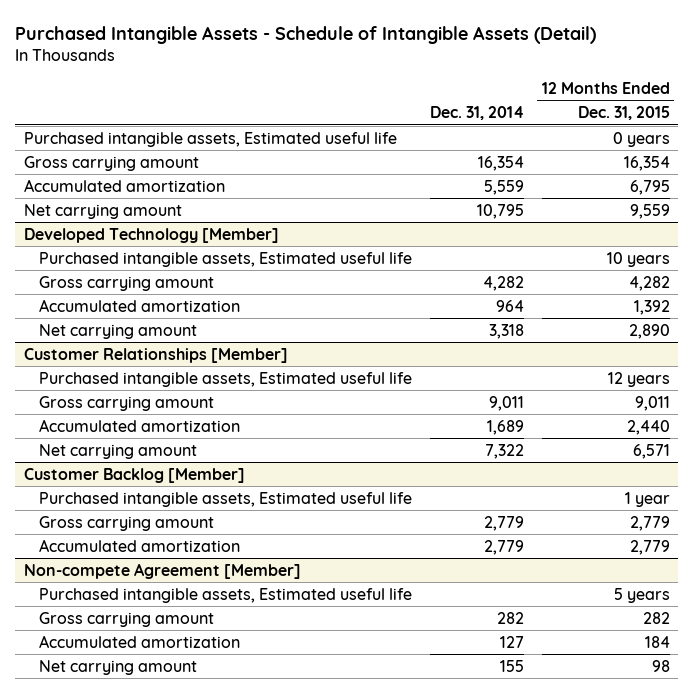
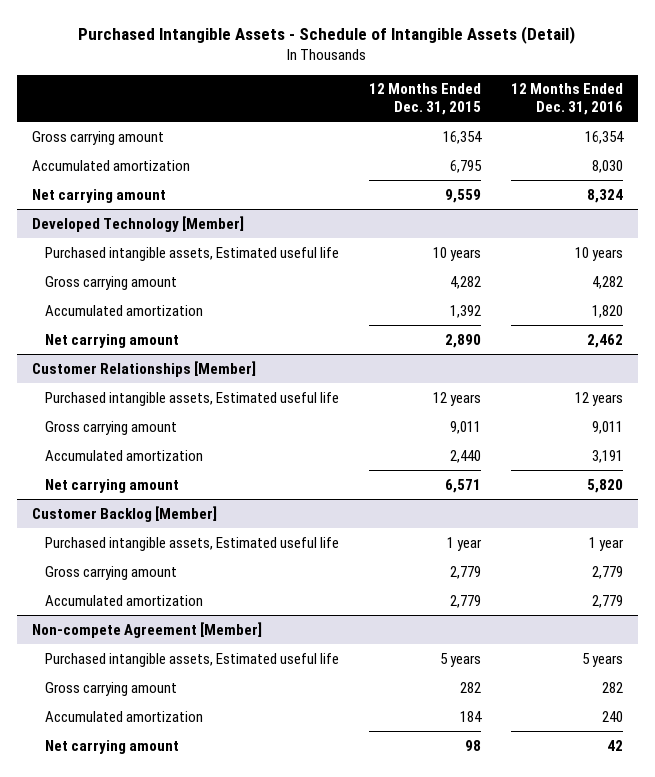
[430,106,525,121] Dec. 31, 2014 -> none
none -> [510,83,623,115] 12 Months Ended Dec. 31, 2016
[23,131,397,147] Purchased intangible assets, Estimated useful life -> none

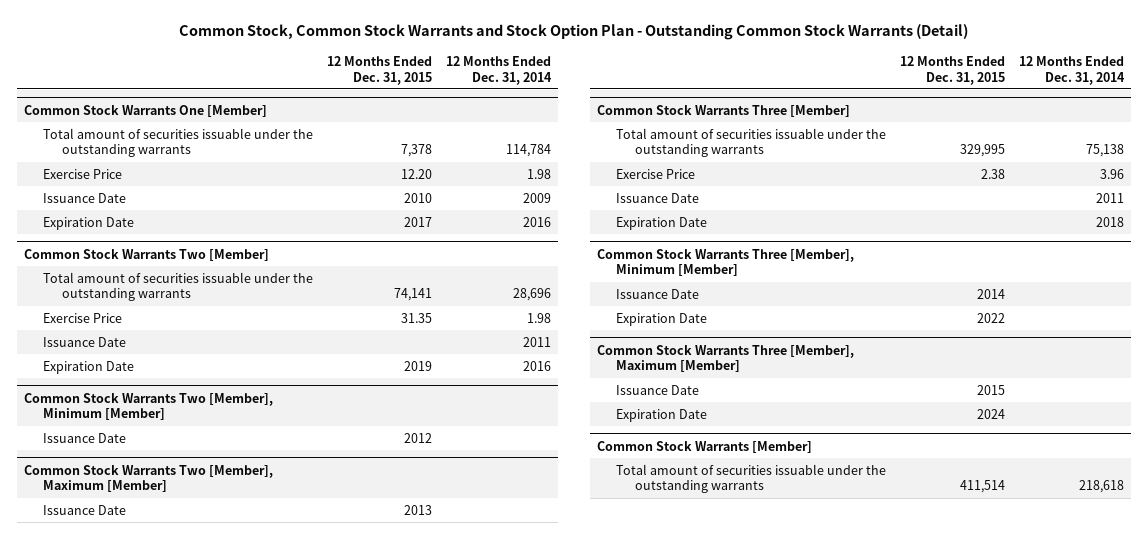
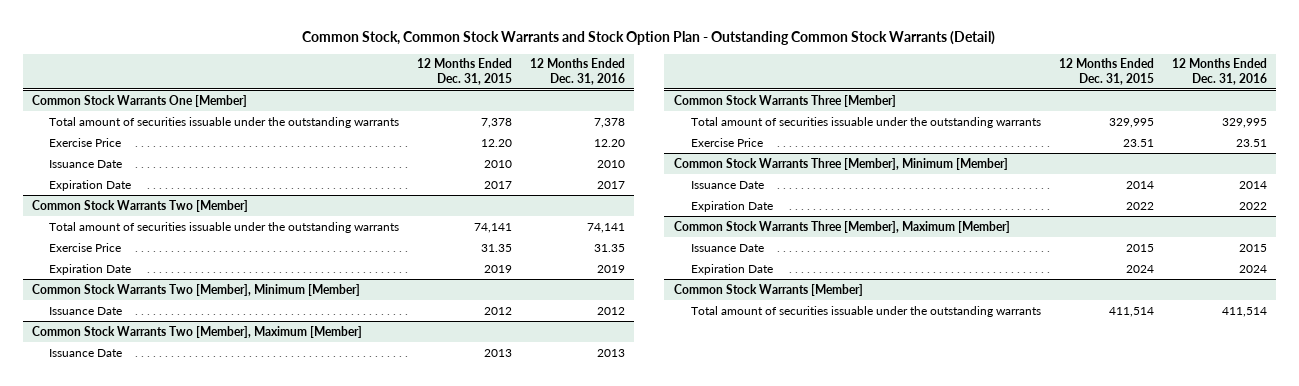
[446,55,553,85] 12 Months Ended Dec. 31, 2014 -> none
none -> [530,58,626,85] 12 Months Ended Dec. 31, 2016
[42,336,126,347] Issuance Date -> none
[616,192,700,203] Issuance Date -> none
[616,216,708,230] Expiration Date -> none
[981,168,1006,179] 2.38 -> [1122,138,1154,147] 23.51

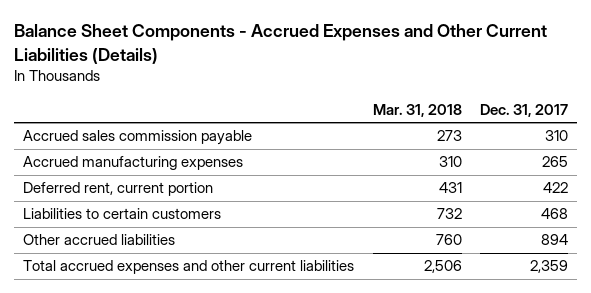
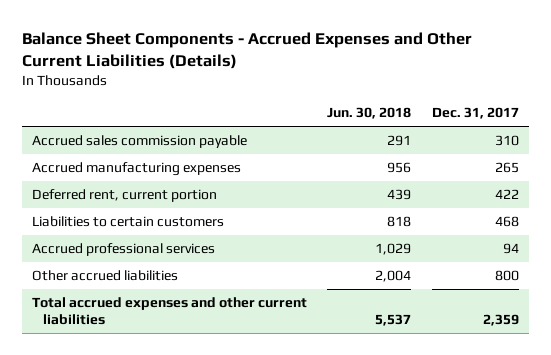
[372,103,462,117] Mar. 31, 2018 -> none
none -> [327,107,412,120] Jun. 30, 2018
none -> [32,243,216,257] Accrued professional services
[541,234,569,246] 894 -> [494,270,519,282] 800

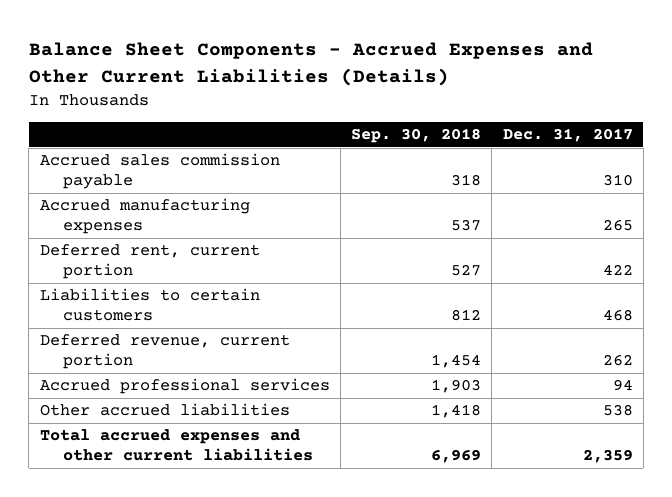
[327,107,412,120] Jun. 30, 2018 -> none
none -> [351,128,482,144] Sep. 30, 2018
none -> [39,334,290,370] Deferred revenue, current portion
[494,270,519,282] 800 -> [602,404,633,417] 538

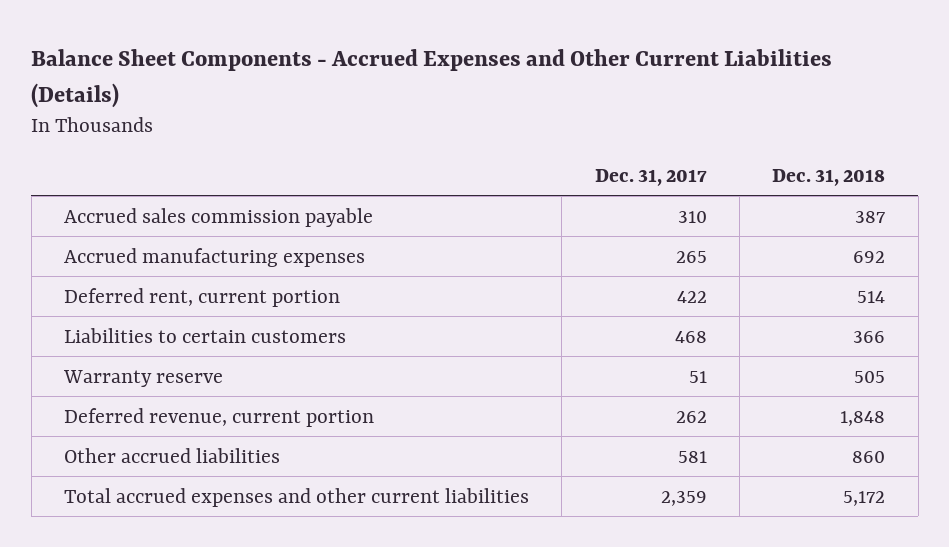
[351,128,482,144] Sep. 30, 2018 -> none
none -> [772,168,886,186] Dec. 31, 2018
none -> [62,369,223,387] Warranty reserve
[39,378,330,395] Accrued professional services -> none
[602,404,633,417] 538 -> [677,450,707,463] 581

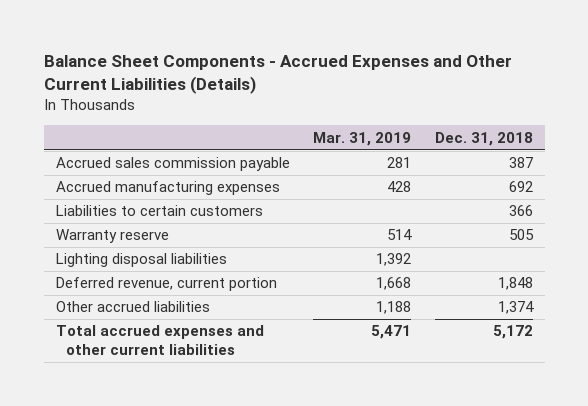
[594,168,707,186] Dec. 31, 2017 -> none
none -> [313,131,412,146] Mar. 31, 2019
[63,287,340,307] Deferred rent, current portion -> none
none -> [55,253,227,268] Lighting disposal liabilities
[852,450,886,463] 860 -> [497,301,534,315] 1,374

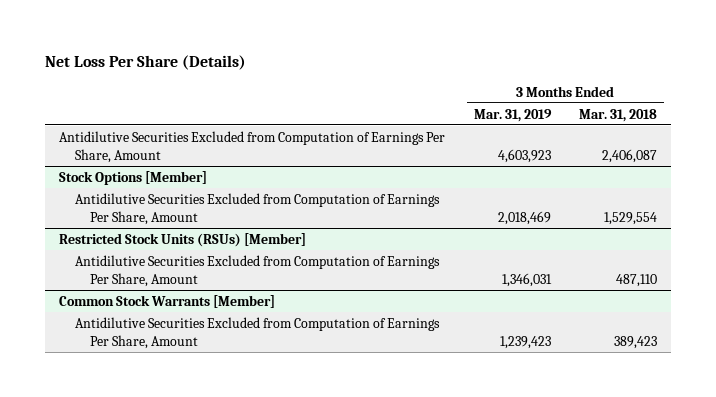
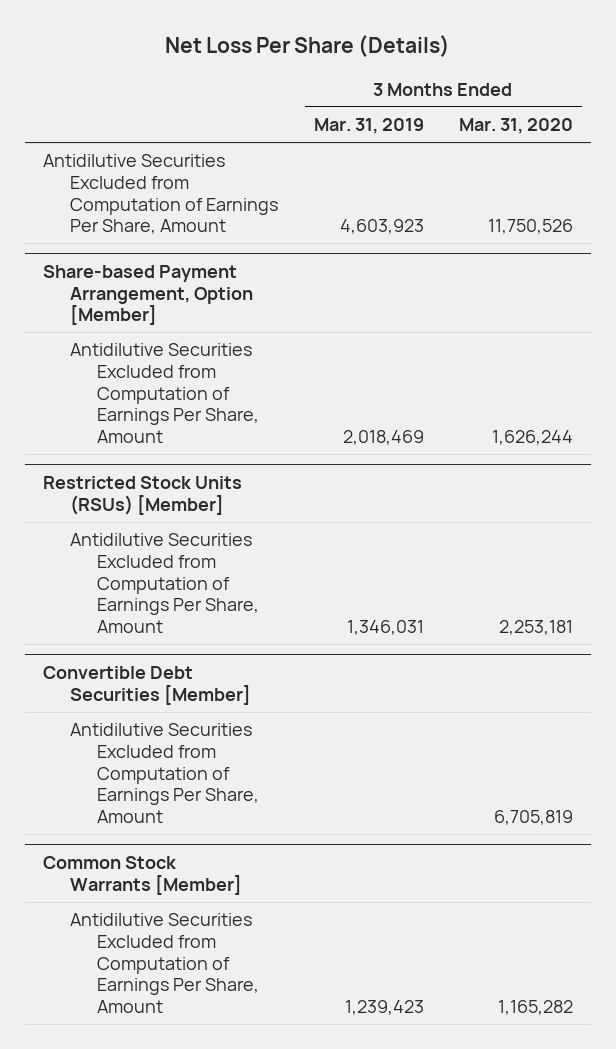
[578,108,657,122] Mar. 31, 2018 -> none
none -> [459,118,574,135] Mar. 31, 2020
[59,170,208,185] Stock Options [Member] -> [43,265,254,326] Share-based Payment Arrangement, Option [Member]
none -> [43,666,252,705] Convertible Debt Securities [Member]
none -> [70,723,260,823] Antidilutive Securities Excluded from Computation of Earnings Per Share, Amount

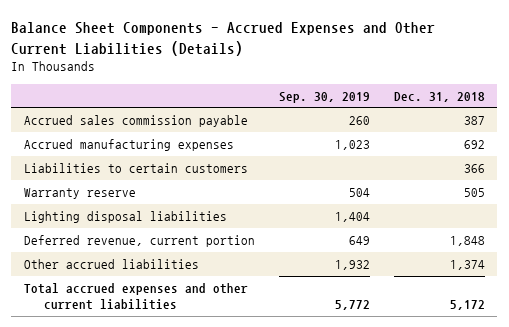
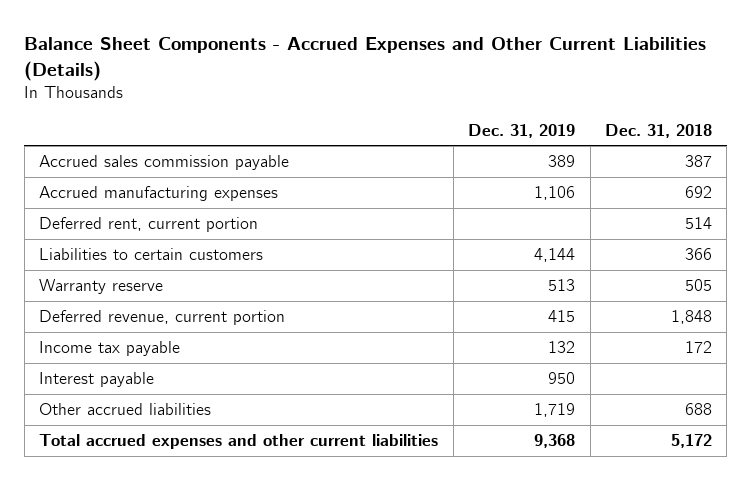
[278,91,370,103] Sep. 30, 2019 -> none
none -> [468,123,576,138] Dec. 31, 2019
none -> [39,217,259,233] Deferred rent, current portion
[23,211,227,224] Lighting disposal liabilities -> none
none -> [39,341,181,357] Income tax payable
none -> [39,372,155,388] Interest payable
[450,260,486,271] 1,374 -> [684,403,712,416] 688

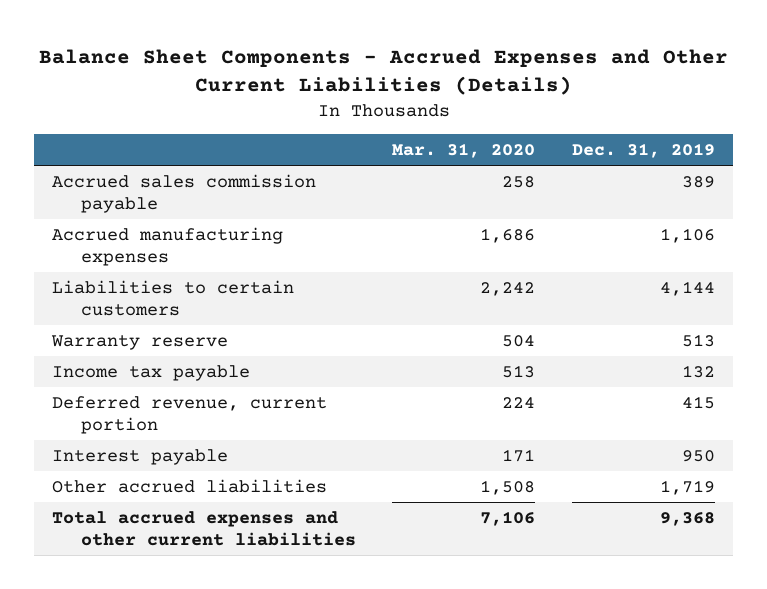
[604,123,712,138] Dec. 31, 2018 -> none
none -> [392,143,536,159] Mar. 31, 2020
[39,217,259,233] Deferred rent, current portion -> none
[39,310,286,326] Deferred revenue, current portion -> [52,395,328,435] Deferred revenue, current portion

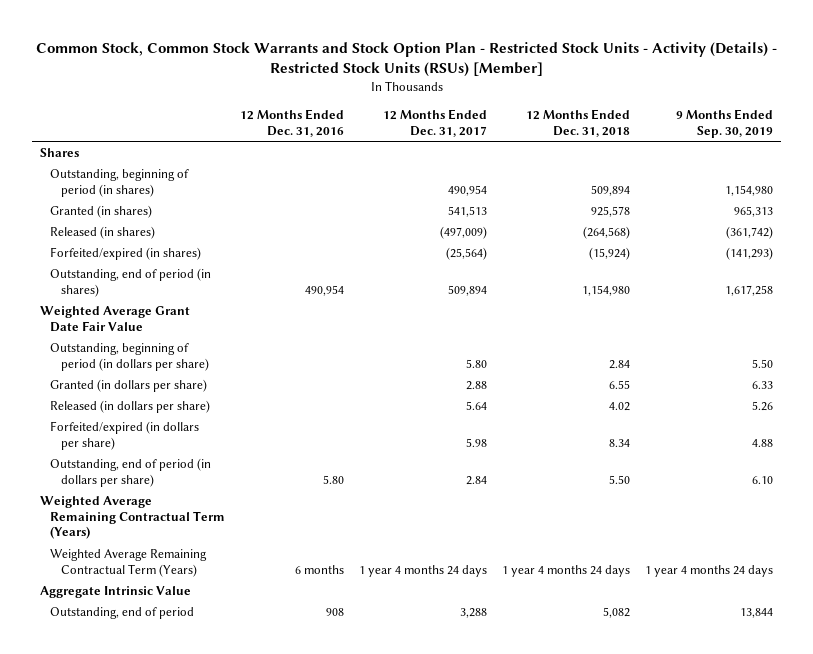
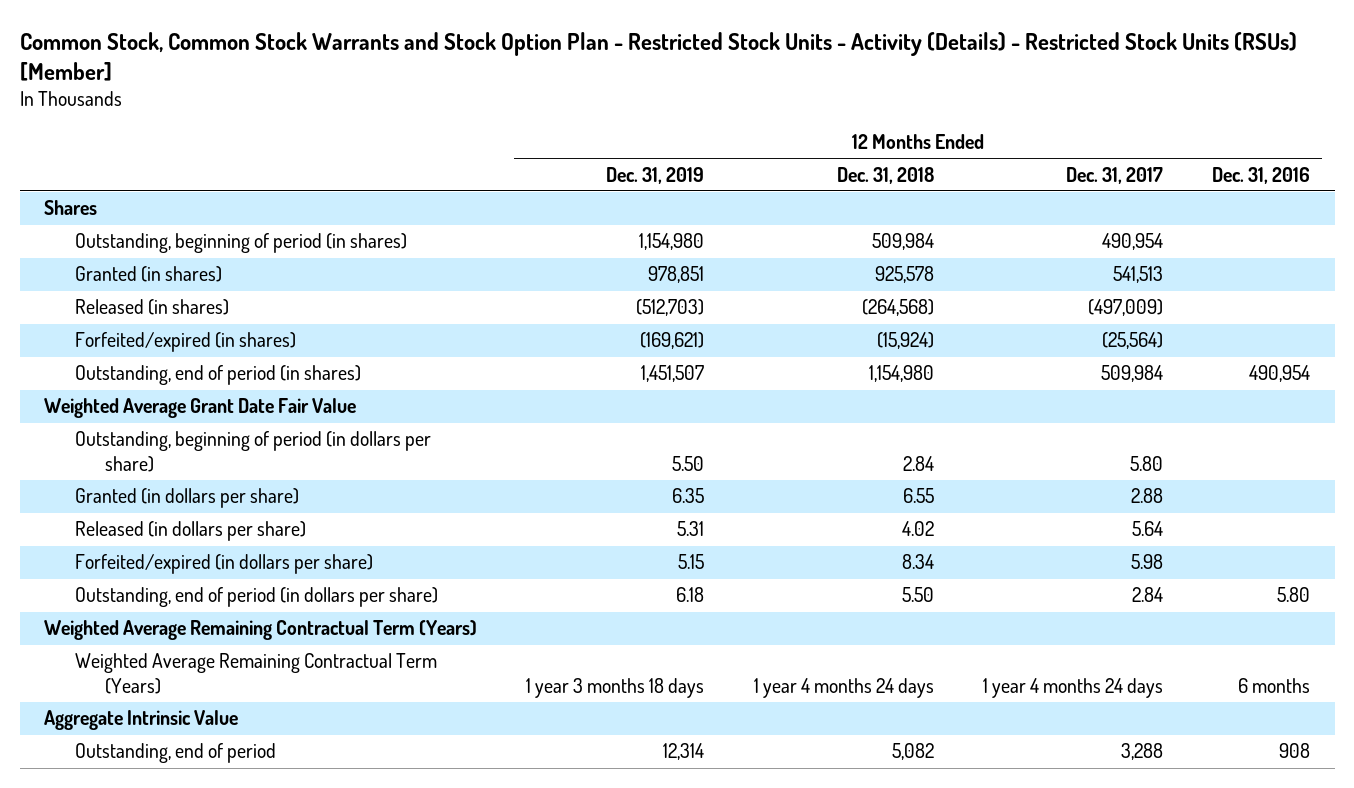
[676,109,774,138] 9 Months Ended Sep. 30, 2019 -> none
none -> [606,166,705,184] Dec. 31, 2019
[591,184,631,196] 509,894 -> [871,233,934,251] 509,984
[448,284,488,296] 509,894 -> [1100,365,1163,383] 509,984

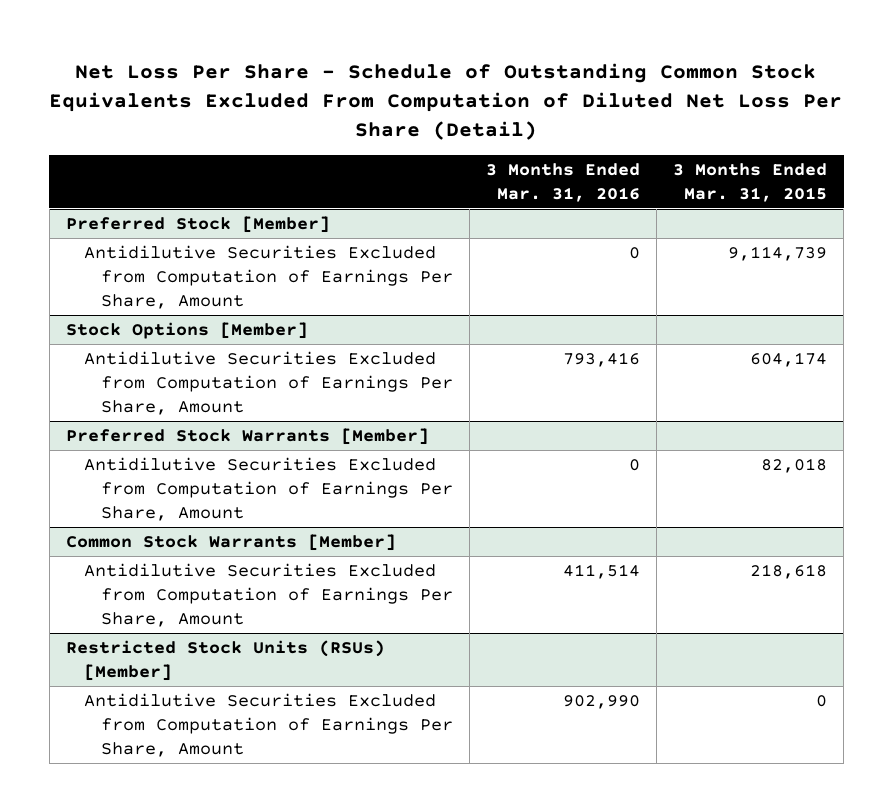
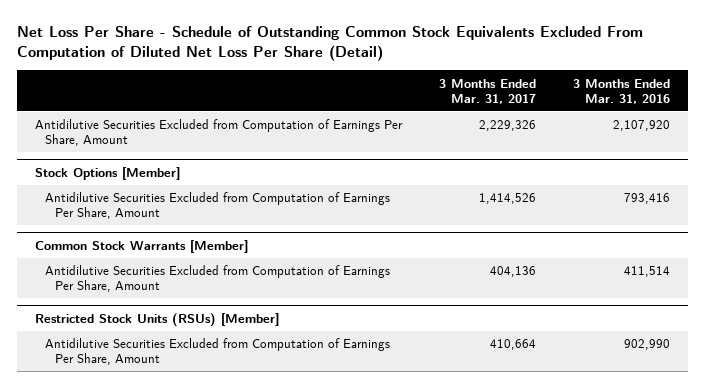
[673,162,828,202] 3 Months Ended Mar. 31, 2015 -> none
none -> [439,78,537,104] 3 Months Ended Mar. 31, 2017
[65,216,330,234] Preferred Stock [Member] -> none
[629,247,641,260] 0 -> [612,120,670,132] 2,107,920
[65,428,429,446] Preferred Stock Warrants [Member] -> none
[83,457,454,522] Antidilutive Securities Excluded from Computation of Earnings Per Share, Amount -> none

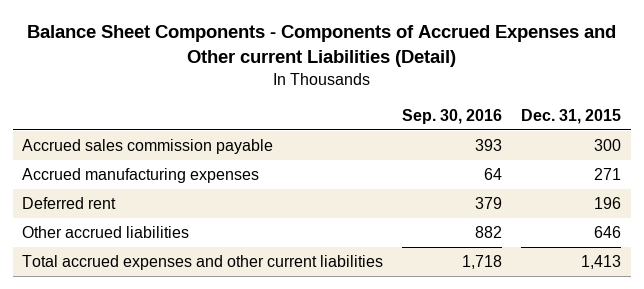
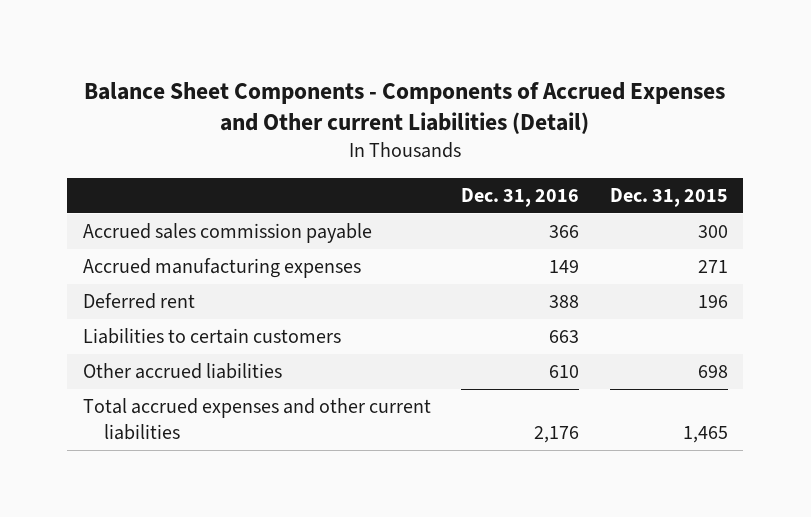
[402,108,503,124] Sep. 30, 2016 -> none
none -> [461,187,580,207] Dec. 31, 2016
none -> [82,328,341,345] Liabilities to certain customers
[594,226,622,239] 646 -> [698,365,729,379] 698
[581,255,622,270] 1,413 -> [683,426,729,444] 1,465

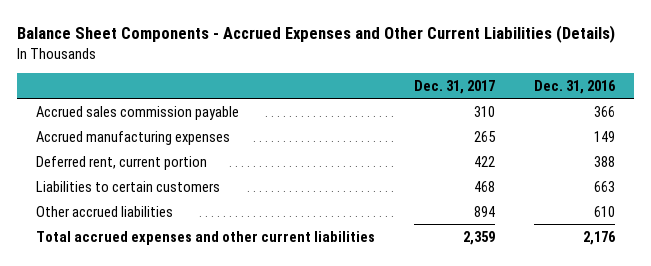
[84,81,726,135] Balance Sheet Components - Components of Accrued Expenses and Other current Liabilities (Detail) -> [16,25,615,44] Balance Sheet Components - Accrued Expenses and Other Current Liabilities (Details)
[610,187,729,207] Dec. 31, 2015 -> none
none -> [413,79,495,94] Dec. 31, 2017
[82,293,195,310] Deferred rent -> [36,155,208,170] Deferred rent, current portion

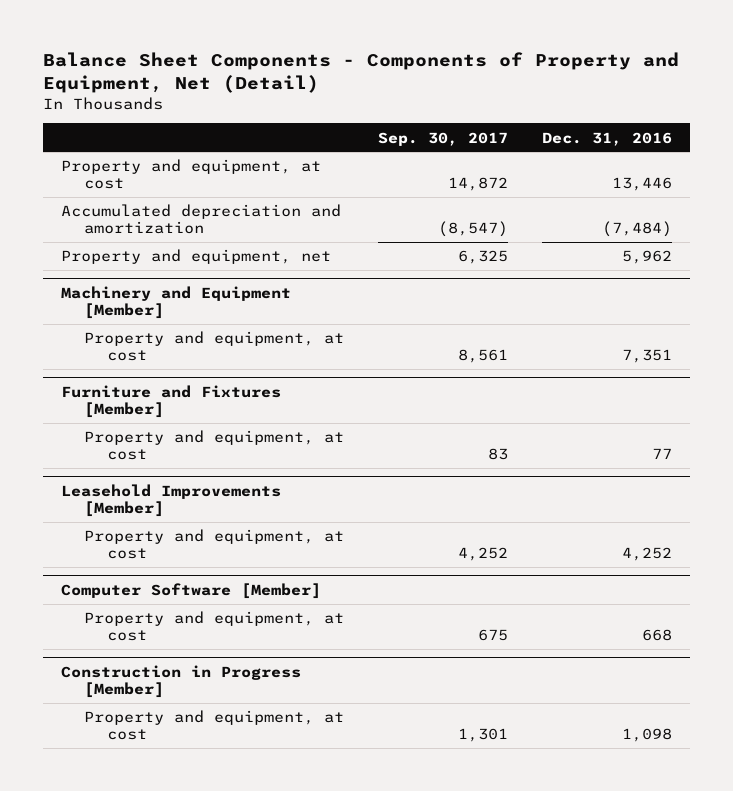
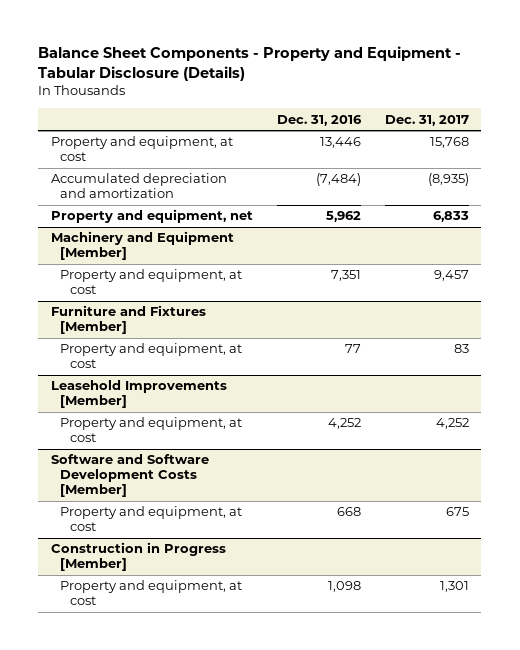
[43,52,680,93] Balance Sheet Components - Components of Property and Equipment, Net (Detail) -> [38,46,462,82] Balance Sheet Components - Property and Equipment - Tabular Disclosure (Details)
[378,131,509,146] Sep. 30, 2017 -> none
none -> [385,114,470,126] Dec. 31, 2017
[60,582,321,599] Computer Software [Member] -> [50,454,209,498] Software and Software Development Costs [Member]

